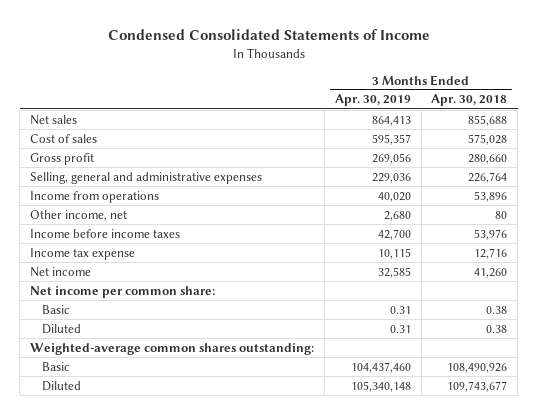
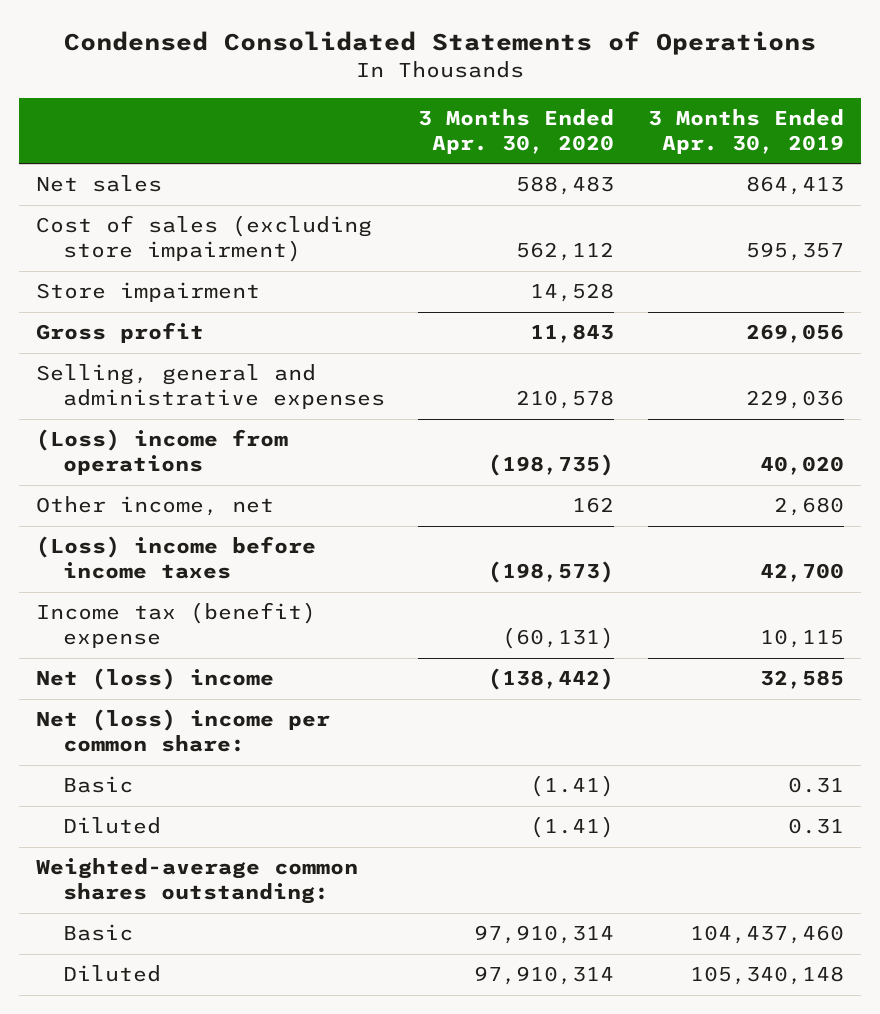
[107,29,430,41] Condensed Consolidated Statements of Income -> [63,31,816,56] Condensed Consolidated Statements of Operations
[431,94,508,107] Apr. 30, 2018 -> none
none -> [418,108,615,154] 3 Months Ended Apr. 30, 2020
[30,133,98,143] Cost of sales -> [36,215,373,263] Cost of sales (excluding store impairment)
none -> [36,282,261,303] Store impairment
[30,190,160,203] Income from operations -> [36,429,289,476] (Loss) income from operations
[30,228,181,238] Income before income taxes -> [36,536,317,580] (Loss) income before income taxes
[30,247,136,260] Income tax expense -> [36,602,317,649] Income tax (benefit) expense
[30,266,92,277] Net income -> [36,668,275,691] Net (loss) income
[30,285,216,298] Net income per common share: -> [36,709,331,753] Net (loss) income per common share:

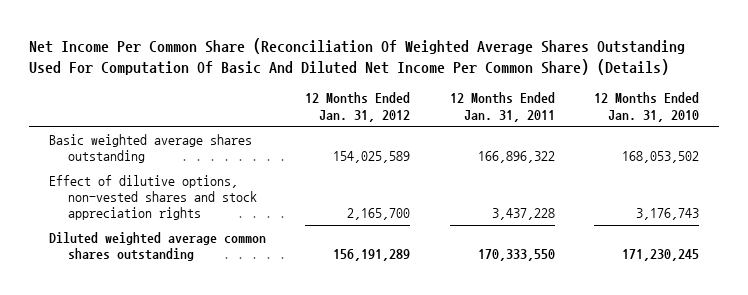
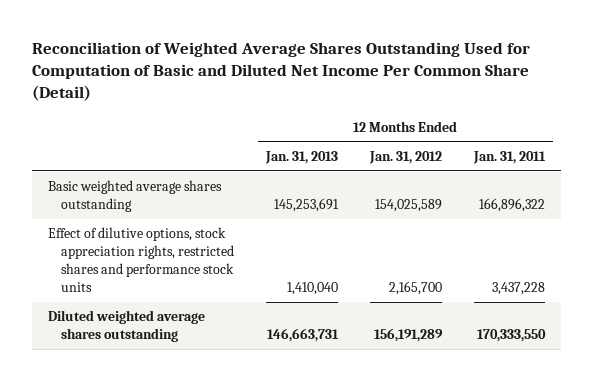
[29,37,686,75] Net Income Per Common Share (Reconciliation Of Weighted Average Shares Outstanding Used For Computation Of Basic And Diluted Net Income Per Common Share) (Details) -> [32,42,531,102] Reconciliation of Weighted Average Shares Outstanding Used for Computation of Basic and Diluted Net Income Per Common Share (Detail)
[593,92,699,122] 12 Months Ended Jan. 31, 2010 -> none
none -> [265,150,339,164] Jan. 31, 2013
[48,174,257,220] Effect of dilutive options, non-vested shares and stock appreciation rights -> [48,227,235,293] Effect of dilutive options, stock appreciation rights, restricted shares and performance stock units
[48,231,266,261] Diluted weighted average common shares outstanding -> [48,310,206,343] Diluted weighted average shares outstanding

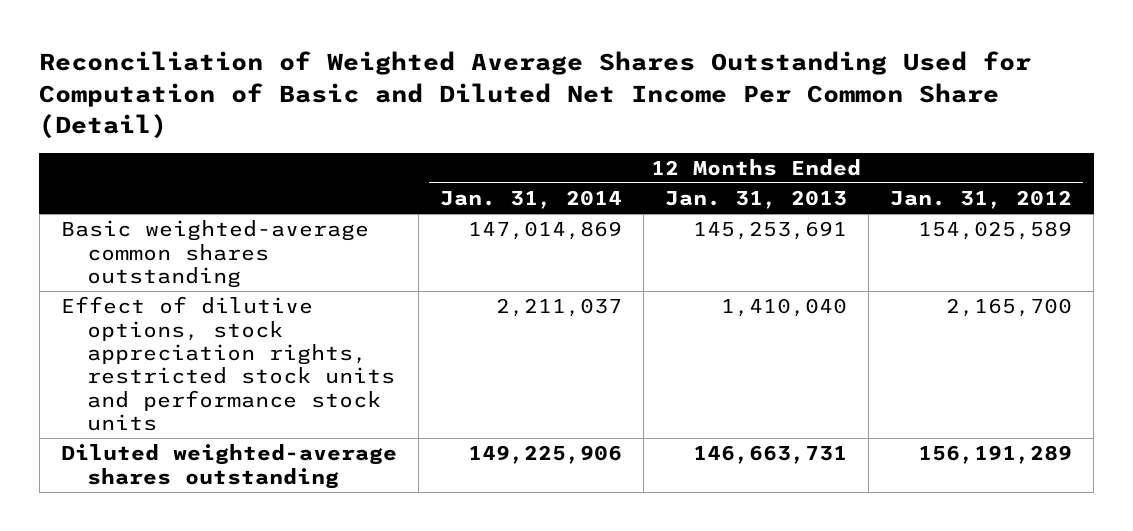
[472,150,546,164] Jan. 31, 2011 -> none
none -> [440,190,623,210] Jan. 31, 2014
[48,180,223,213] Basic weighted average shares outstanding -> [60,220,369,288] Basic weighted-average common shares outstanding
[48,227,235,293] Effect of dilutive options, stock appreciation rights, restricted shares and performance stock units -> [60,296,396,432] Effect of dilutive options, stock appreciation rights, restricted stock units and performance stock units
[48,310,206,343] Diluted weighted average shares outstanding -> [60,444,397,489] Diluted weighted-average shares outstanding

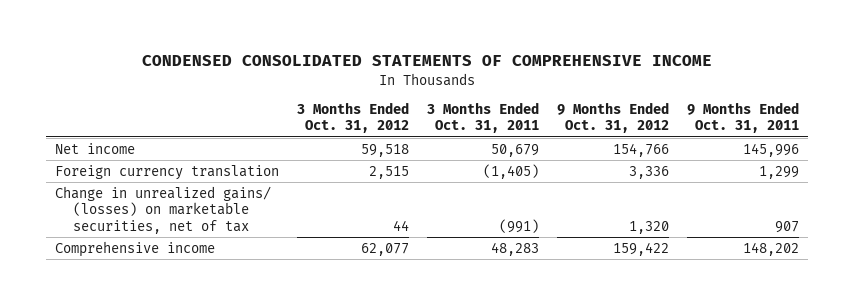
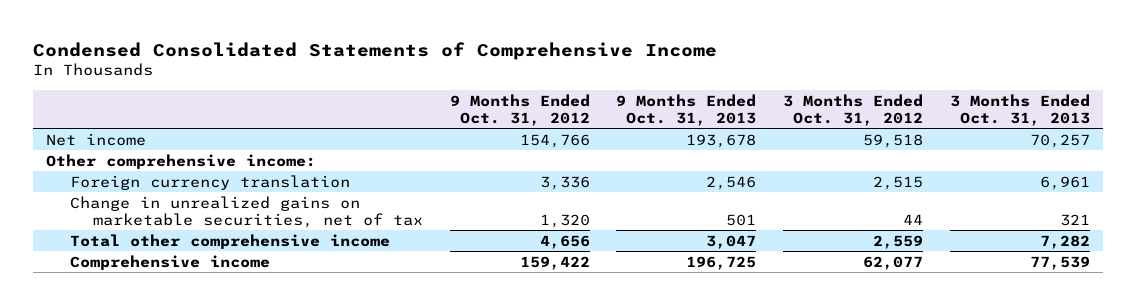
[141,55,712,67] CONDENSED CONSOLIDATED STATEMENTS OF COMPREHENSIVE INCOME -> [32,41,717,60] Condensed Consolidated Statements of Comprehensive Income
[426,101,539,134] 3 Months Ended Oct. 31, 2011 -> none
[686,101,799,134] 9 Months Ended Oct. 31, 2011 -> none
none -> [616,93,757,126] 9 Months Ended Oct. 31, 2013
none -> [949,93,1090,126] 3 Months Ended Oct. 31, 2013
none -> [46,153,317,169] Other comprehensive income:
[54,185,271,234] Change in unrealized gains/ (losses) on marketable securities, net of tax -> [69,195,423,228] Change in unrealized gains on marketable securities, net of tax
none -> [69,233,390,249] Total other comprehensive income

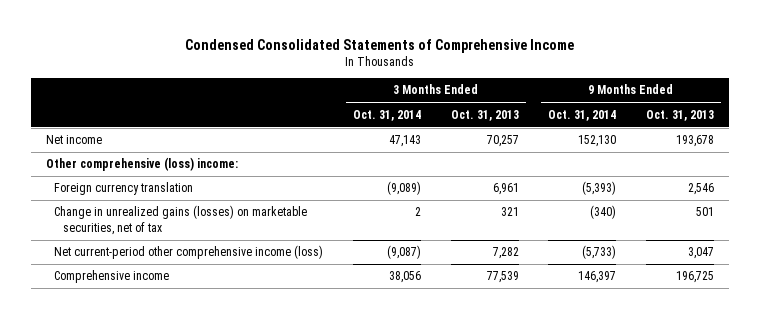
[449,93,590,126] 9 Months Ended Oct. 31, 2012 -> none
[782,93,923,126] 3 Months Ended Oct. 31, 2012 -> none
none -> [352,109,421,121] Oct. 31, 2014
none -> [548,109,617,121] Oct. 31, 2014
[46,153,317,169] Other comprehensive income: -> [45,157,238,172] Other comprehensive (loss) income:
[69,195,423,228] Change in unrealized gains on marketable securities, net of tax -> [54,205,308,235] Change in unrealized gains (losses) on marketable securities, net of tax
[69,233,390,249] Total other comprehensive income -> [54,245,324,260] Net current-period other comprehensive income (loss)

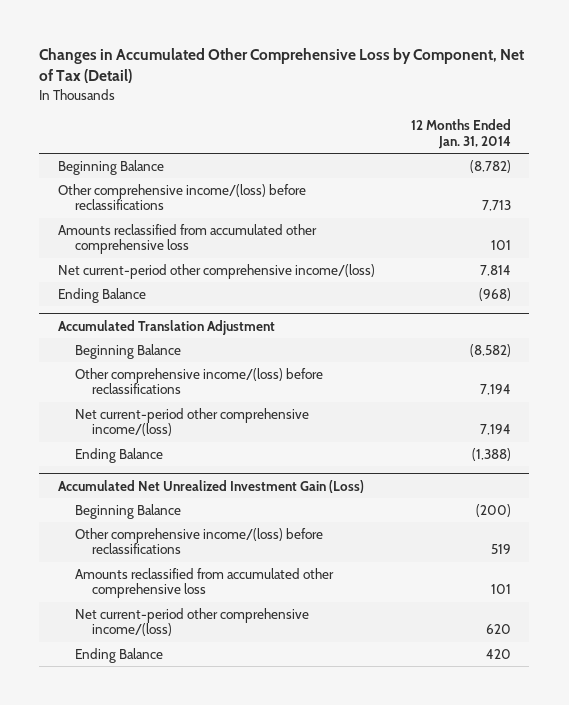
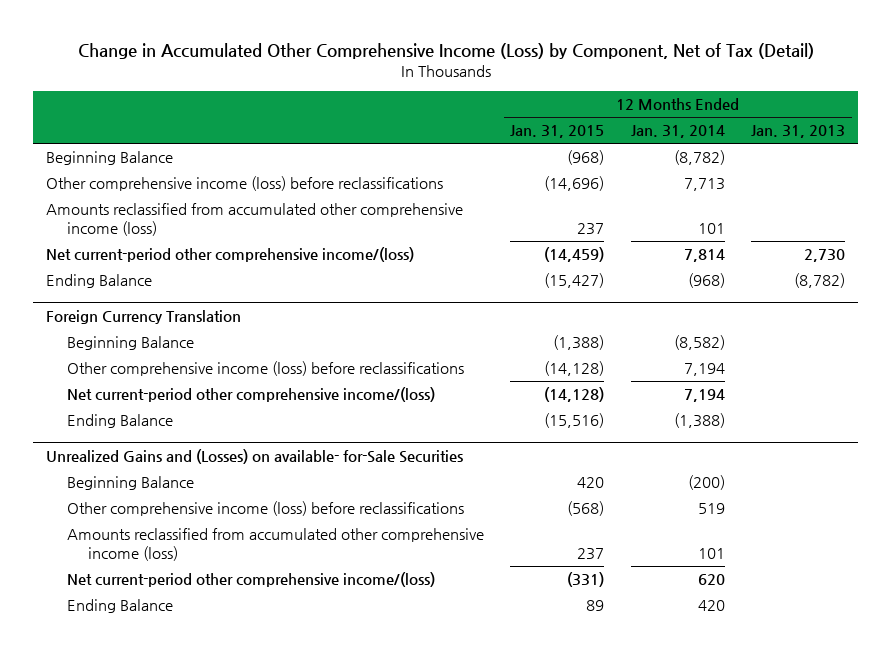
[39,48,525,84] Changes in Accumulated Other Comprehensive Loss by Component, Net of Tax (Detail) -> [77,43,814,60] Change in Accumulated Other Comprehensive Income (Loss) by Component, Net of Tax (Detail)
none -> [510,125,605,139] Jan. 31, 2015
none -> [751,125,846,139] Jan. 31, 2013
[57,183,306,211] Other comprehensive income/(loss) before reclassifications -> [46,176,444,192] Other comprehensive income (loss) before reclassifications
[57,223,317,255] Amounts reclassified from accumulated other comprehensive loss -> [46,203,464,237] Amounts reclassified from accumulated other comprehensive income (loss)
[57,319,275,335] Accumulated Translation Adjustment -> none
none -> [46,309,242,324] Foreign Currency Translation
[74,367,323,395] Other comprehensive income/(loss) before reclassifications -> [66,361,464,377] Other comprehensive income (loss) before reclassifications
[57,479,364,493] Accumulated Net Unrealized Investment Gain (Loss) -> none
none -> [46,448,464,464] Unrealized Gains and (Losses) on available- for-Sale Securities
[74,527,323,555] Other comprehensive income/(loss) before reclassifications -> [66,501,464,517] Other comprehensive income (loss) before reclassifications
[74,567,334,599] Amounts reclassified from accumulated other comprehensive loss -> [66,528,484,562] Amounts reclassified from accumulated other comprehensive income (loss)

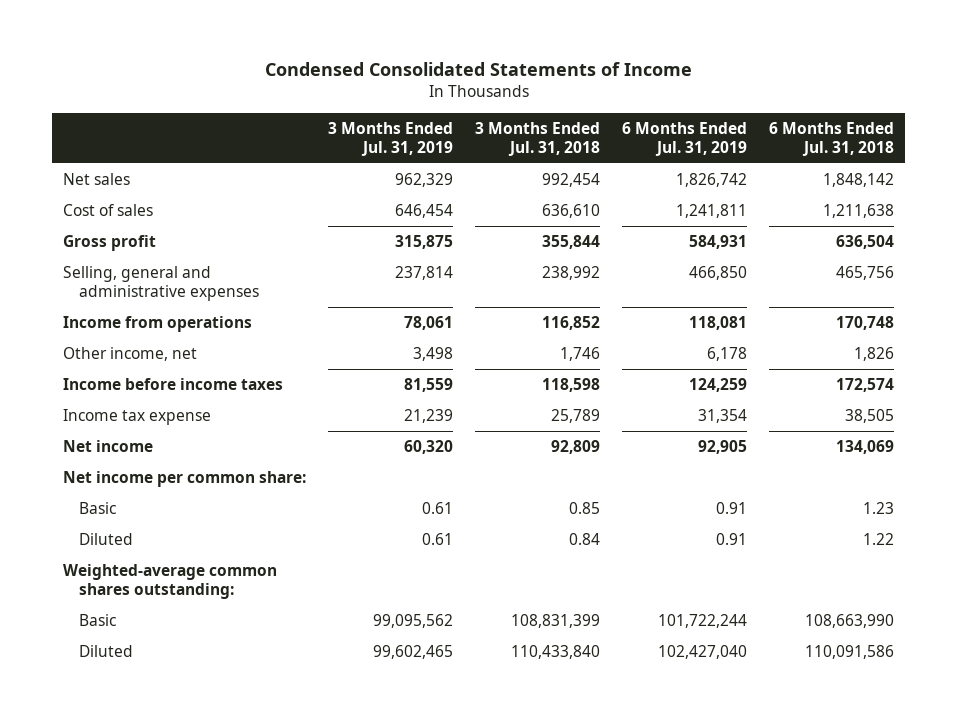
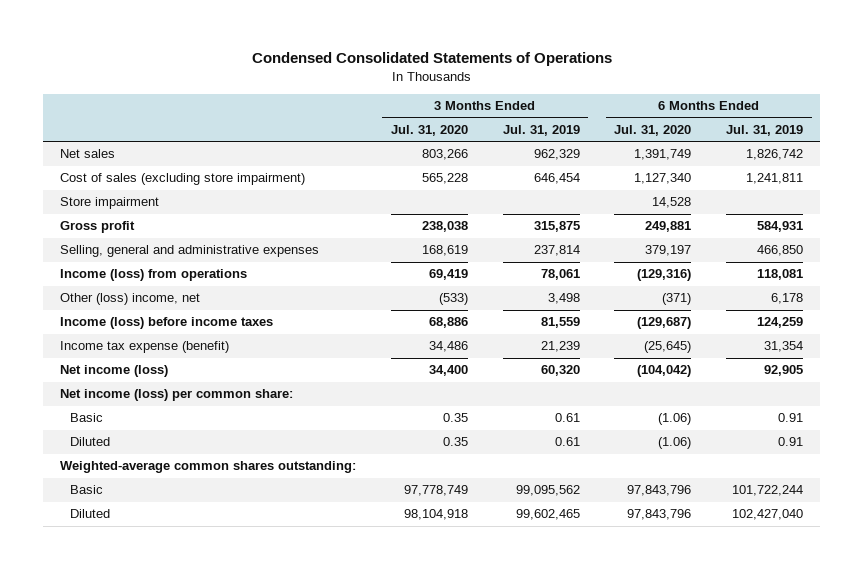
[264,62,692,77] Condensed Consolidated Statements of Income -> [251,52,612,67] Condensed Consolidated Statements of Operations
[475,121,601,157] 3 Months Ended Jul. 31, 2018 -> none
[769,121,895,157] 6 Months Ended Jul. 31, 2018 -> none
none -> [391,125,469,137] Jul. 31, 2020
none -> [614,125,692,137] Jul. 31, 2020
[63,204,154,217] Cost of sales -> [60,173,306,186] Cost of sales (excluding store impairment)
none -> [60,197,160,210] Store impairment
[63,316,253,333] Income from operations -> [60,269,248,282] Income (loss) from operations
[63,347,198,362] Other income, net -> [60,293,201,306] Other (loss) income, net
[63,378,284,391] Income before income taxes -> [60,317,274,330] Income (loss) before income taxes
[63,409,212,426] Income tax expense -> [60,341,230,354] Income tax expense (benefit)
[63,440,154,453] Net income -> [60,365,169,378] Net income (loss)
[63,471,307,488] Net income per common share: -> [60,389,294,402] Net income (loss) per common share:

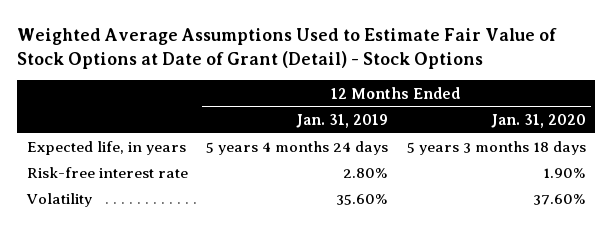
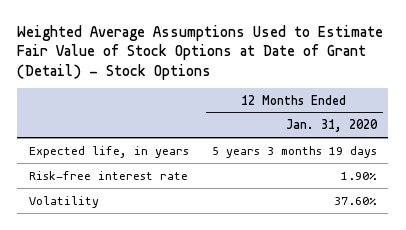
[296,114,389,129] Jan. 31, 2019 -> none
[406,141,586,156] 5 years 3 months 18 days -> [211,145,377,158] 5 years 3 months 19 days

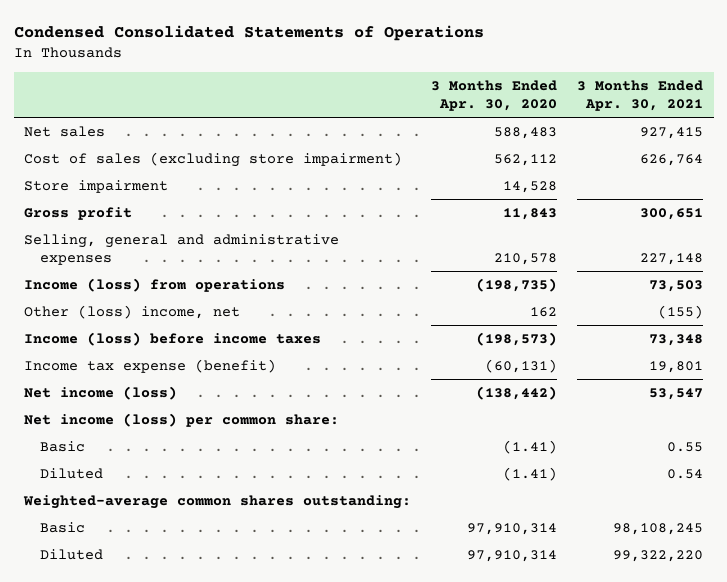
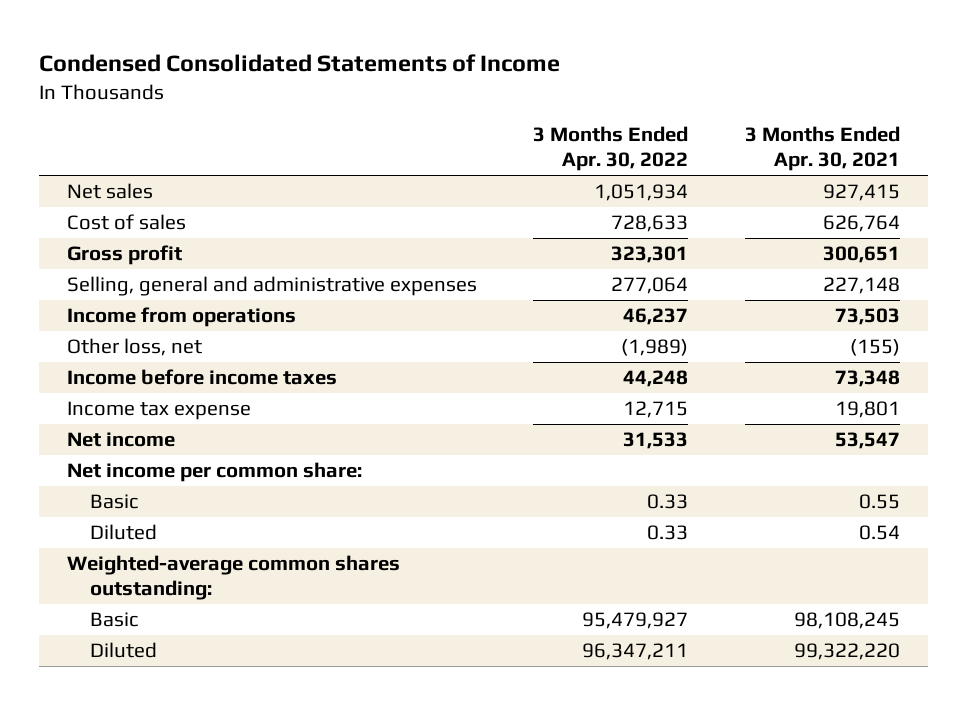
[13,25,484,42] Condensed Consolidated Statements of Operations -> [39,53,561,72] Condensed Consolidated Statements of Income
[431,80,558,111] 3 Months Ended Apr. 30, 2020 -> none
none -> [533,126,689,172] 3 Months Ended Apr. 30, 2022
[23,180,168,194] Store impairment -> none
[23,152,402,168] Cost of sales (excluding store impairment) -> [67,214,187,231] Cost of sales
[23,278,285,293] Income (loss) from operations -> [67,307,297,328] Income from operations
[23,305,240,320] Other (loss) income, net -> [67,338,203,357] Other loss, net
[23,332,321,347] Income (loss) before income taxes -> [67,369,338,386] Income before income taxes
[23,359,276,374] Income tax expense (benefit) -> [67,401,252,421] Income tax expense
[23,386,177,401] Net income (loss) -> [67,432,176,448] Net income
[23,413,339,428] Net income (loss) per common share: -> [67,462,363,483] Net income per common share:

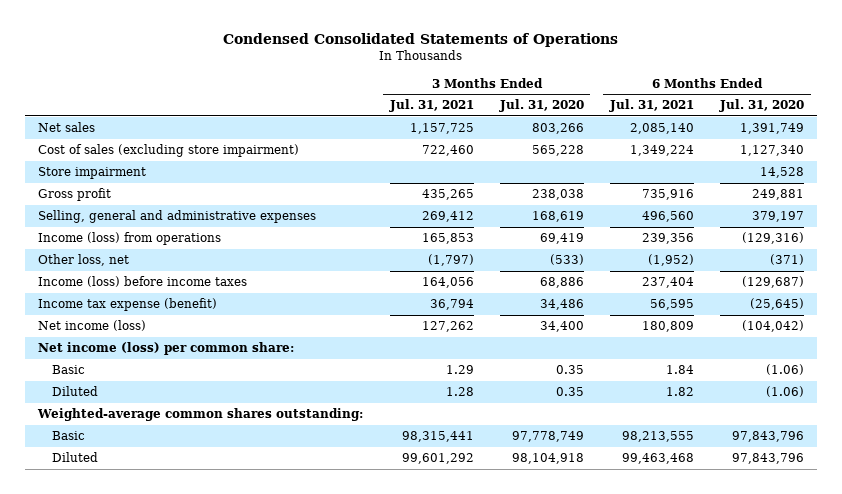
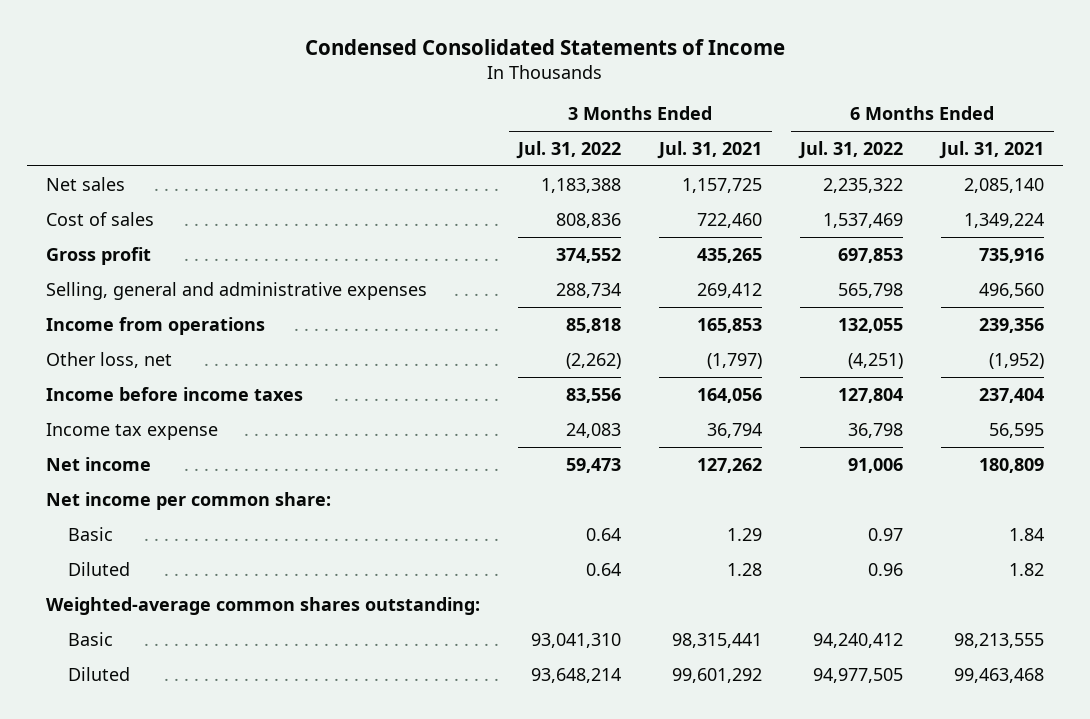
[223,33,619,48] Condensed Consolidated Statements of Operations -> [305,38,786,55] Condensed Consolidated Statements of Income
[498,99,584,113] Jul. 31, 2020 -> none
[719,99,805,113] Jul. 31, 2020 -> none
none -> [516,140,622,159] Jul. 31, 2022
none -> [798,140,904,159] Jul. 31, 2022
[38,167,147,180] Store impairment -> none
[38,144,300,158] Cost of sales (excluding store impairment) -> [45,211,154,226] Cost of sales
[38,232,222,246] Income (loss) from operations -> [45,316,265,335] Income from operations
[38,276,248,288] Income (loss) before income taxes -> [45,386,303,401] Income before income taxes
[38,298,218,312] Income tax expense (benefit) -> [45,422,218,440] Income tax expense
[38,320,147,332] Net income (loss) -> [45,456,151,471] Net income
[38,342,295,356] Net income (loss) per common share: -> [45,491,331,510] Net income per common share:

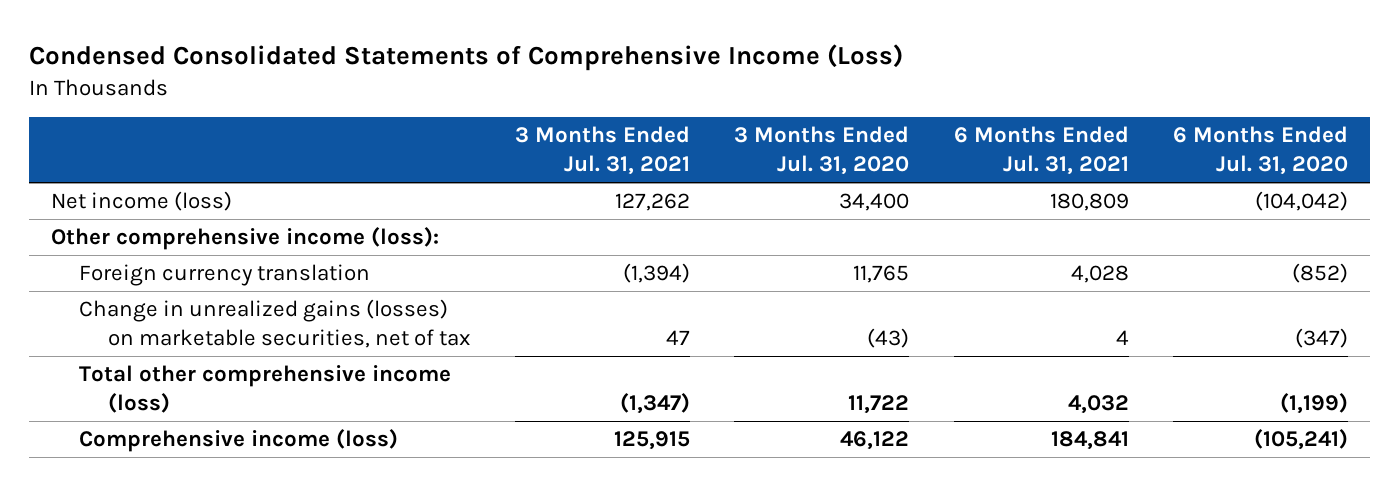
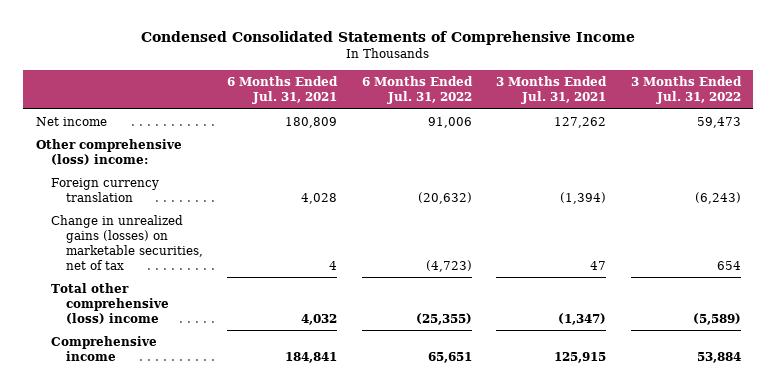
[29,44,904,72] Condensed Consolidated Statements of Comprehensive Income (Loss) -> [141,30,636,45] Condensed Consolidated Statements of Comprehensive Income
[734,126,910,176] 3 Months Ended Jul. 31, 2020 -> none
[1172,126,1348,176] 6 Months Ended Jul. 31, 2020 -> none
none -> [361,76,473,105] 6 Months Ended Jul. 31, 2022
none -> [630,76,742,105] 3 Months Ended Jul. 31, 2022
[51,191,233,212] Net income (loss) -> [35,117,107,127] Net income
[51,227,440,251] Other comprehensive income (loss): -> [35,139,182,166] Other comprehensive (loss) income:
[79,365,452,414] Total other comprehensive income (loss) -> [50,283,169,324] Total other comprehensive (loss) income
[79,429,399,453] Comprehensive income (loss) -> [50,336,157,362] Comprehensive income

